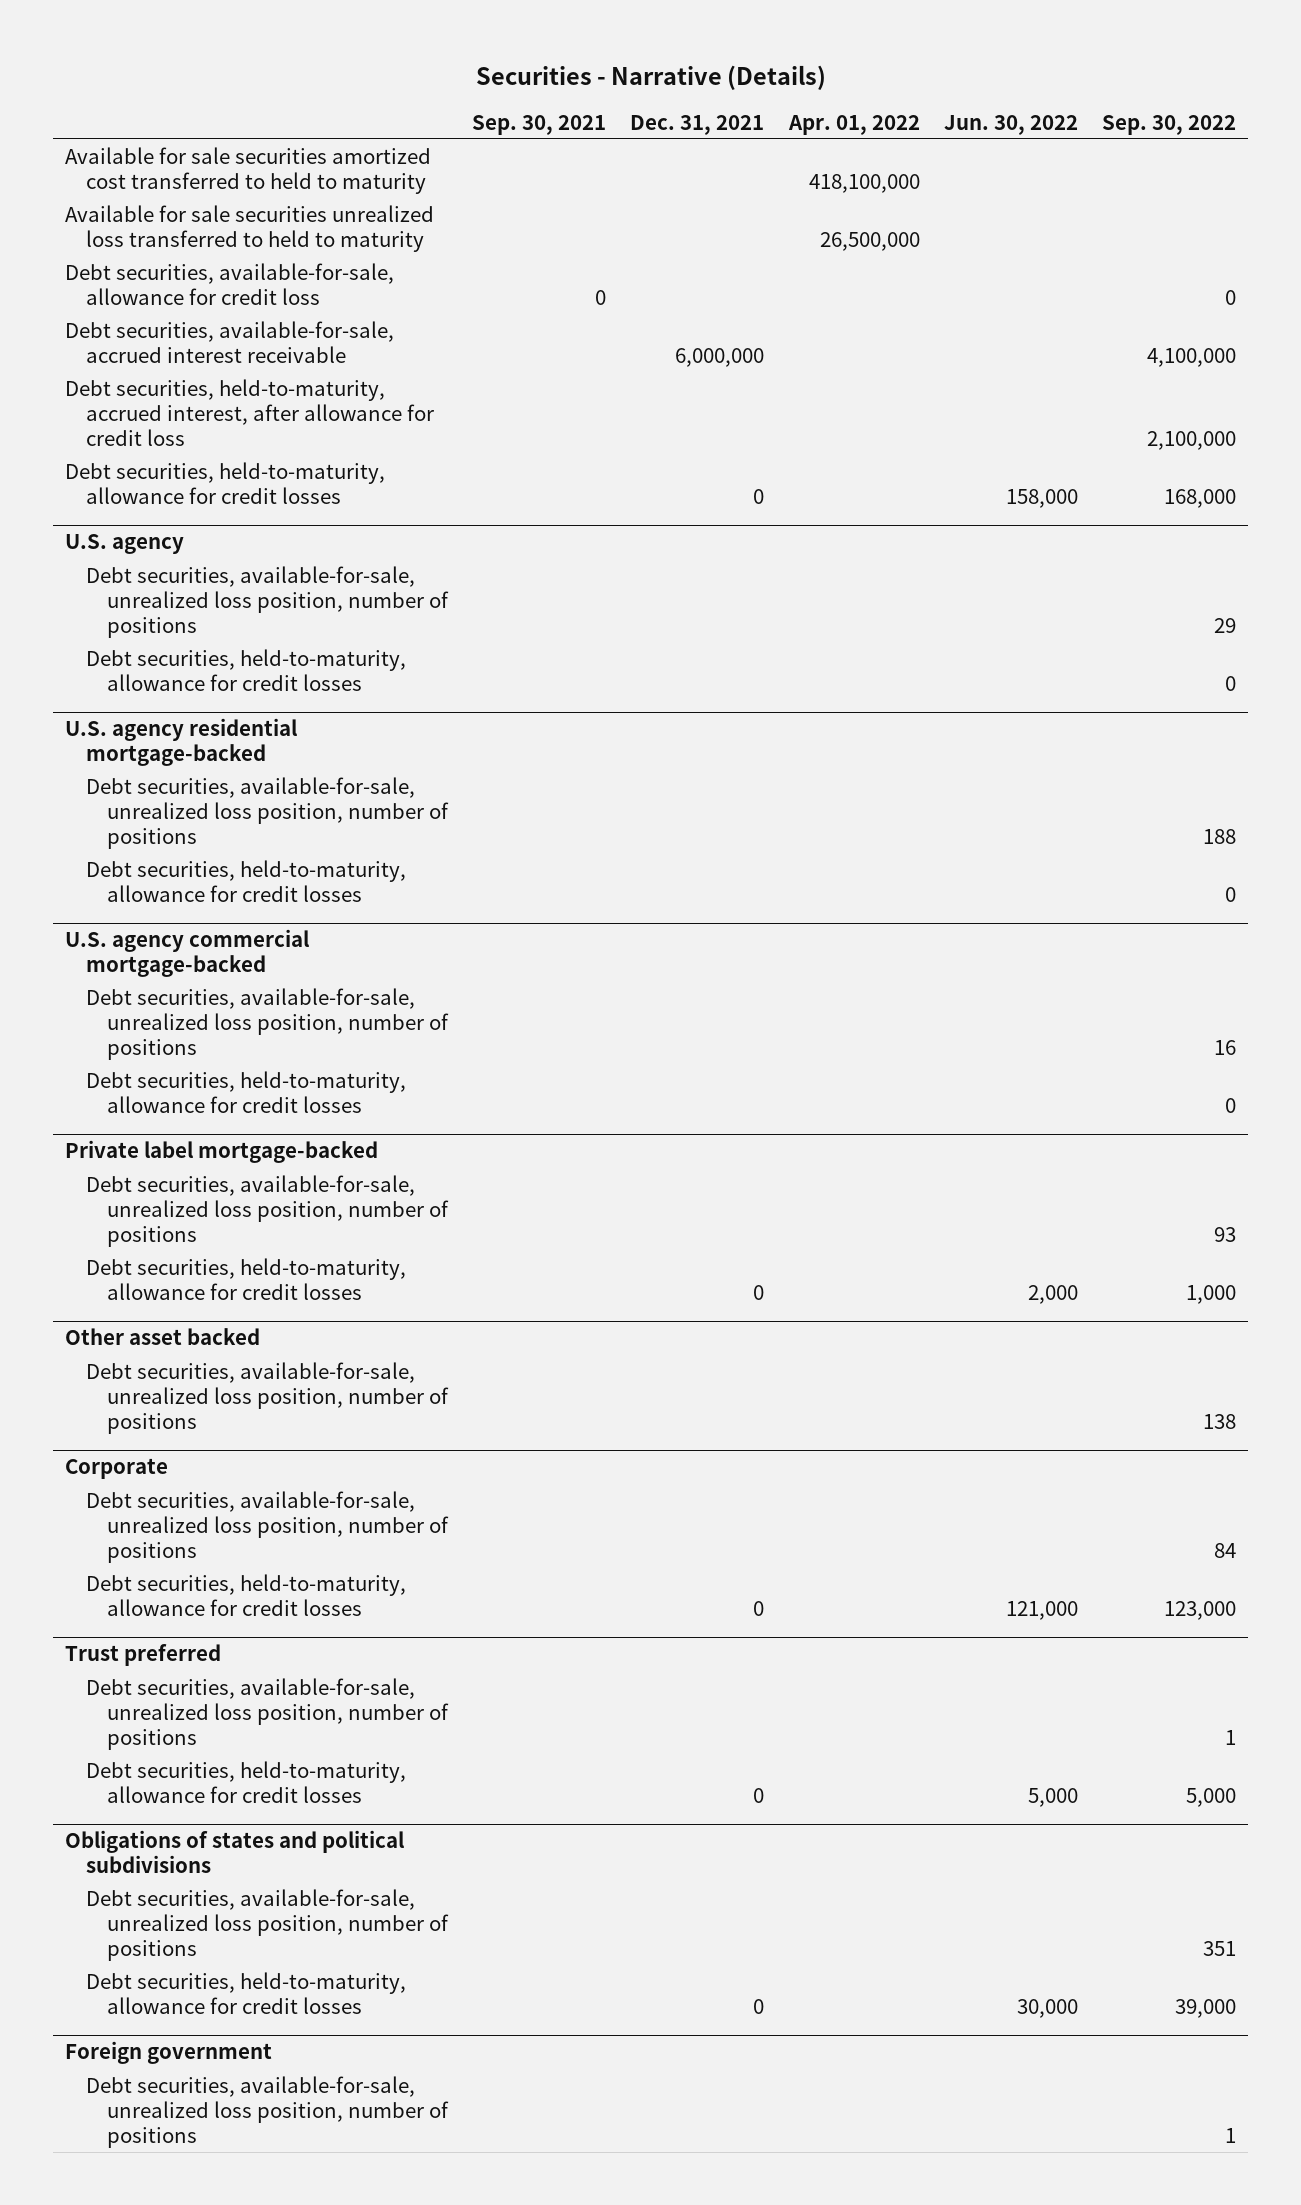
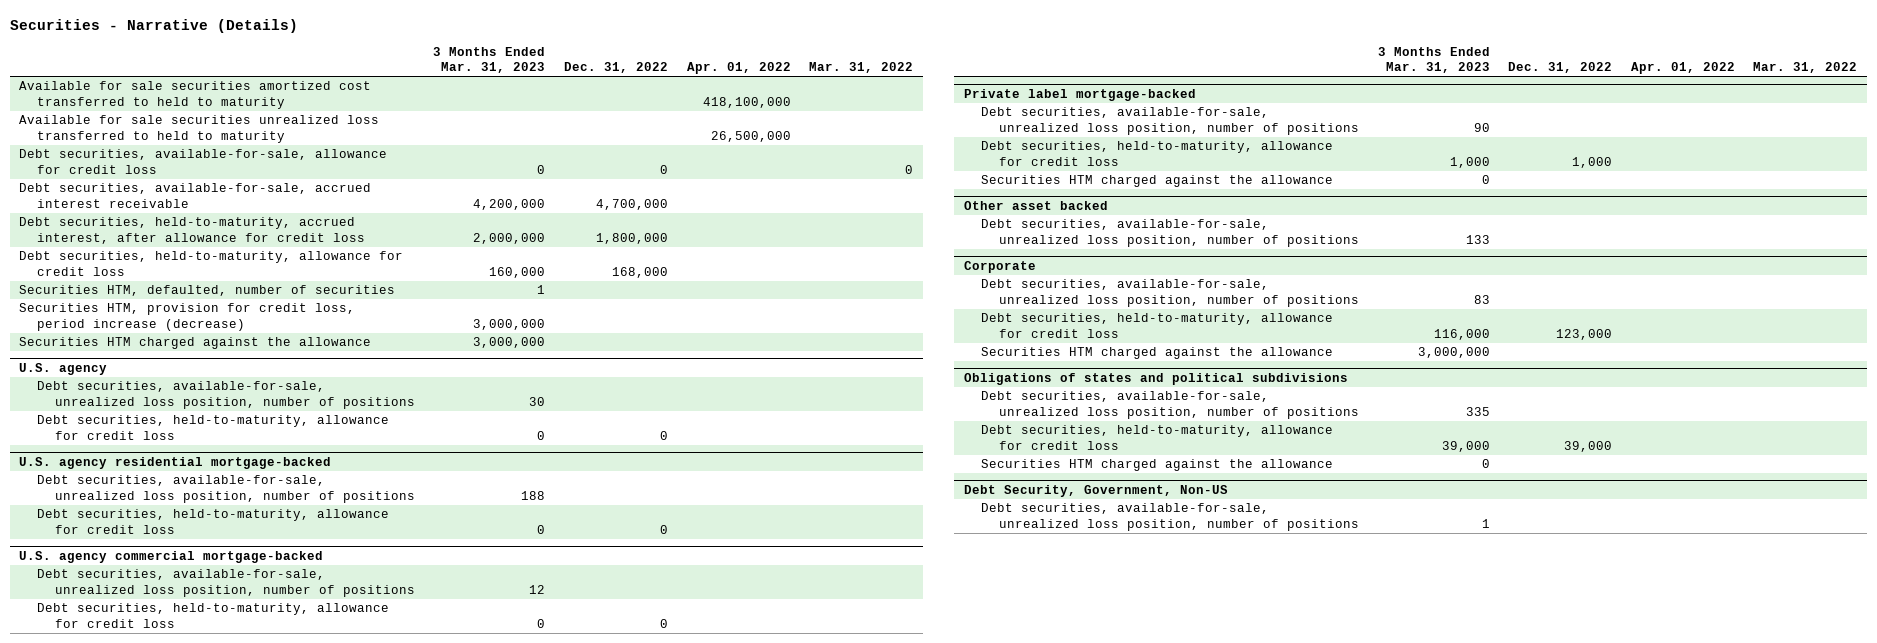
[472,114,607,135] Sep. 30, 2021 -> none
[630,114,765,135] Dec. 31, 2021 -> none
[943,114,1078,135] Jun. 30, 2022 -> none
[1101,114,1236,135] Sep. 30, 2022 -> none
none -> [433,46,546,74] 3 Months Ended Mar. 31, 2023
none -> [564,62,669,74] Dec. 31, 2022
none -> [809,62,914,74] Mar. 31, 2022
[65,461,386,504] Debt securities, held-to-maturity, allowance for credit losses -> [19,251,404,276] Debt securities, held-to-maturity, allowance for credit loss
none -> [19,285,396,297] Securities HTM, defaulted, number of securities
none -> [19,303,356,331] Securities HTM, provision for credit loss, period increase (decrease)
none -> [19,337,372,350] Securities HTM charged against the allowance
[86,648,407,691] Debt securities, held-to-maturity, allowance for credit losses -> [37,415,390,440] Debt securities, held-to-maturity, allowance for credit loss
[86,859,407,902] Debt securities, held-to-maturity, allowance for credit losses -> [37,509,390,534] Debt securities, held-to-maturity, allowance for credit loss
[86,1070,407,1113] Debt securities, held-to-maturity, allowance for credit losses -> [37,603,390,628] Debt securities, held-to-maturity, allowance for credit loss
[86,1257,407,1300] Debt securities, held-to-maturity, allowance for credit losses -> [981,141,1334,166] Debt securities, held-to-maturity, allowance for credit loss
none -> [981,175,1334,188] Securities HTM charged against the allowance
[65,1644,222,1667] Trust preferred -> none
[86,1677,450,1750] Debt securities, available-for-sale, unrealized loss position, number of positions -> none
[86,1760,407,1803] Debt securities, held-to-maturity, allowance for credit losses -> none
[86,1573,407,1616] Debt securities, held-to-maturity, allowance for credit losses -> [981,313,1334,338] Debt securities, held-to-maturity, allowance for credit loss
none -> [981,347,1334,360] Securities HTM charged against the allowance
[86,1971,407,2014] Debt securities, held-to-maturity, allowance for credit losses -> [981,425,1334,450] Debt securities, held-to-maturity, allowance for credit loss
none -> [981,459,1334,472] Securities HTM charged against the allowance
[65,2041,273,2065] Foreign government -> [963,485,1228,498] Debt Security, Government, Non-US

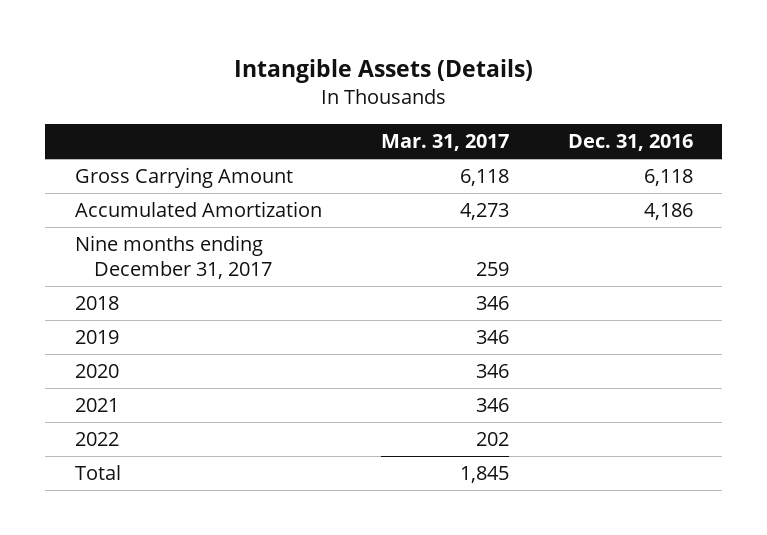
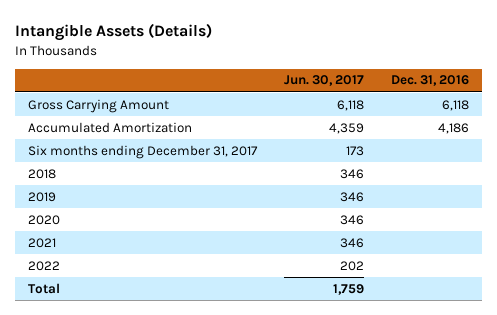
[380,134,509,152] Mar. 31, 2017 -> none
none -> [284,75,365,87] Jun. 30, 2017
[74,235,272,280] Nine months ending December 31, 2017 -> [28,144,259,159] Six months ending December 31, 2017

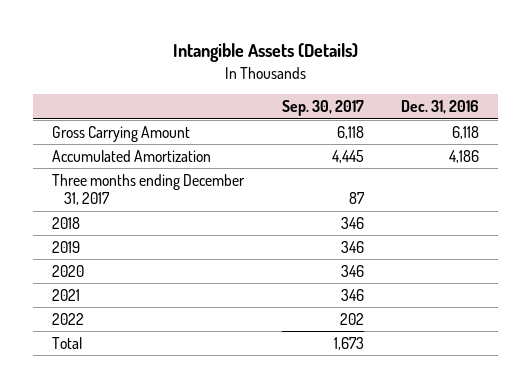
[284,75,365,87] Jun. 30, 2017 -> none
none -> [281,100,364,117] Sep. 30, 2017
[28,144,259,159] Six months ending December 31, 2017 -> [51,173,245,206] Three months ending December 31, 2017

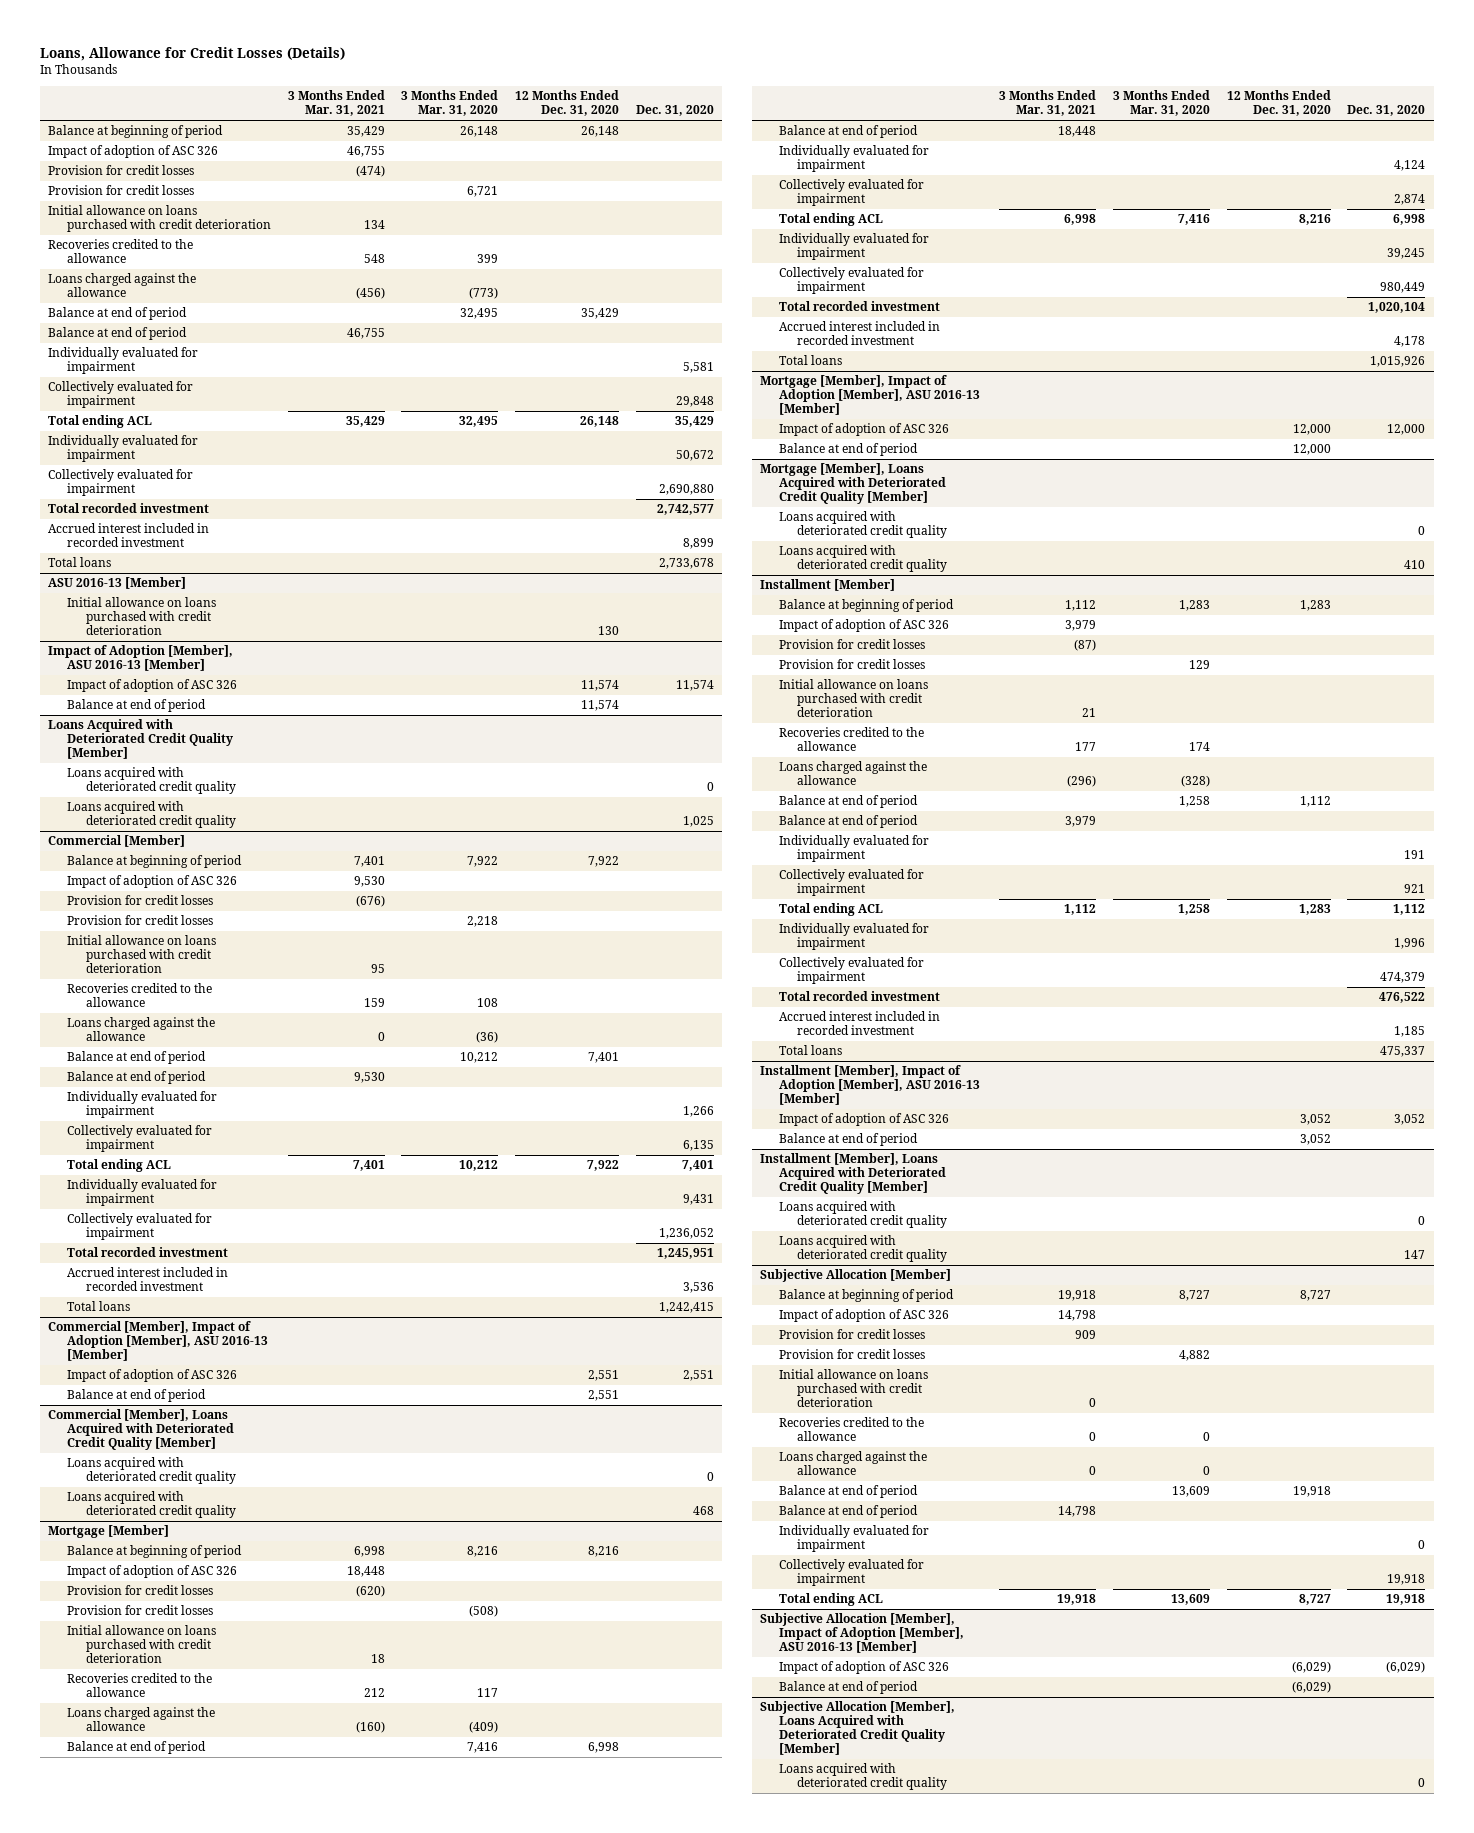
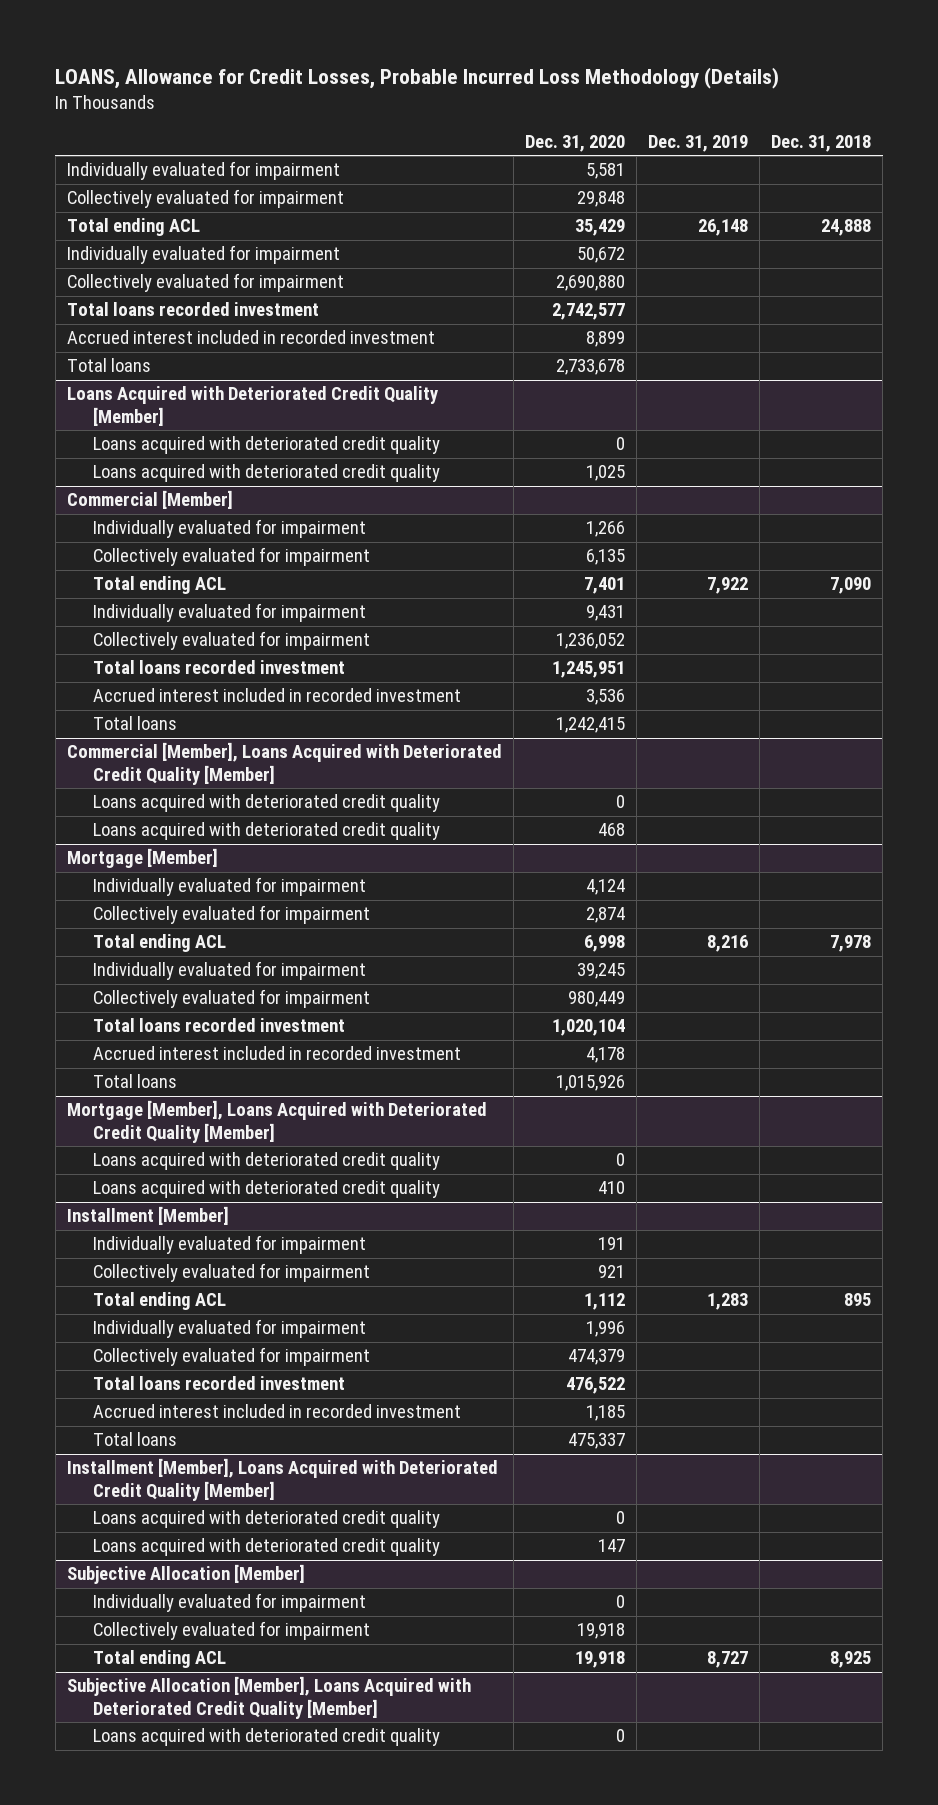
[40,47,346,62] Loans, Allowance for Credit Losses (Details) -> [55,66,780,89] LOANS, Allowance for Credit Losses, Probable Incurred Loss Methodology (Details)
[287,90,385,117] 3 Months Ended Mar. 31, 2021 -> none
[401,90,499,117] 3 Months Ended Mar. 31, 2020 -> none
[515,90,620,117] 12 Months Ended Dec. 31, 2020 -> none
none -> [648,134,749,152] Dec. 31, 2019
none -> [771,134,872,152] Dec. 31, 2018
[48,125,224,139] Balance at beginning of period -> none
[48,145,219,159] Impact of adoption of ASC 326 -> none
[48,165,195,176] Provision for credit losses -> none
[48,185,195,196] Provision for credit losses -> none
[48,205,272,233] Initial allowance on loans purchased with credit deterioration -> none
[48,239,194,264] Recoveries credited to the allowance -> none
[48,273,197,298] Loans charged against the allowance -> none
[48,307,188,321] Balance at end of period -> none
[48,327,188,341] Balance at end of period -> none
[48,503,210,514] Total recorded investment -> [66,302,319,317] Total loans recorded investment
[48,577,187,590] ASU 2016-13 [Member] -> none
[67,597,217,636] Initial allowance on loans purchased with credit deterioration -> none
[48,645,234,672] Impact of Adoption [Member], ASU 2016-13 [Member] -> none
[67,679,238,693] Impact of adoption of ASC 326 -> none
[67,699,207,713] Balance at end of period -> none
[67,855,243,869] Balance at beginning of period -> none
[67,875,238,889] Impact of adoption of ASC 326 -> none
[67,895,214,906] Provision for credit losses -> none
[67,915,214,926] Provision for credit losses -> none
[67,935,217,974] Initial allowance on loans purchased with credit deterioration -> none
[67,983,213,1008] Recoveries credited to the allowance -> none
[67,1017,216,1042] Loans charged against the allowance -> none
[67,1051,207,1065] Balance at end of period -> none
[67,1071,207,1085] Balance at end of period -> none
[67,1247,229,1258] Total recorded investment -> [92,660,345,675] Total loans recorded investment
[48,1321,269,1362] Commercial [Member], Impact of Adoption [Member], ASU 2016-13 [Member] -> none
[67,1369,238,1383] Impact of adoption of ASC 326 -> none
[67,1389,207,1403] Balance at end of period -> none
[67,1545,243,1559] Balance at beginning of period -> none
[67,1565,238,1579] Impact of adoption of ASC 326 -> none
[67,1585,214,1596] Provision for credit losses -> none
[67,1605,214,1616] Provision for credit losses -> none
[67,1625,217,1664] Initial allowance on loans purchased with credit deterioration -> none
[67,1673,213,1698] Recoveries credited to the allowance -> none
[67,1707,216,1732] Loans charged against the allowance -> none
[67,1741,207,1755] Balance at end of period -> none
[778,125,918,139] Balance at end of period -> none
[778,301,940,312] Total recorded investment -> [92,1018,345,1033] Total loans recorded investment
[760,375,980,416] Mortgage [Member], Impact of Adoption [Member], ASU 2016-13 [Member] -> none
[778,423,949,437] Impact of adoption of ASC 326 -> none
[778,443,918,457] Balance at end of period -> none
[778,599,954,613] Balance at beginning of period -> none
[778,619,949,633] Impact of adoption of ASC 326 -> none
[778,639,925,650] Provision for credit losses -> none
[778,659,925,670] Provision for credit losses -> none
[778,679,928,718] Initial allowance on loans purchased with credit deterioration -> none
[778,727,924,752] Recoveries credited to the allowance -> none
[778,761,927,786] Loans charged against the allowance -> none
[778,795,918,809] Balance at end of period -> none
[778,815,918,829] Balance at end of period -> none
[778,991,940,1002] Total recorded investment -> [92,1376,345,1391] Total loans recorded investment
[760,1065,980,1106] Installment [Member], Impact of Adoption [Member], ASU 2016-13 [Member] -> none
[778,1113,949,1127] Impact of adoption of ASC 326 -> none
[778,1133,918,1147] Balance at end of period -> none
[778,1289,954,1303] Balance at beginning of period -> none
[778,1309,949,1323] Impact of adoption of ASC 326 -> none
[778,1329,925,1340] Provision for credit losses -> none
[778,1349,925,1360] Provision for credit losses -> none
[778,1369,928,1408] Initial allowance on loans purchased with credit deterioration -> none
[778,1417,924,1442] Recoveries credited to the allowance -> none
[778,1451,927,1476] Loans charged against the allowance -> none
[778,1485,918,1499] Balance at end of period -> none
[778,1505,918,1519] Balance at end of period -> none
[760,1613,964,1654] Subjective Allocation [Member], Impact of Adoption [Member], ASU 2016-13 [Member] -> none
[778,1661,949,1675] Impact of adoption of ASC 326 -> none
[778,1681,918,1695] Balance at end of period -> none

